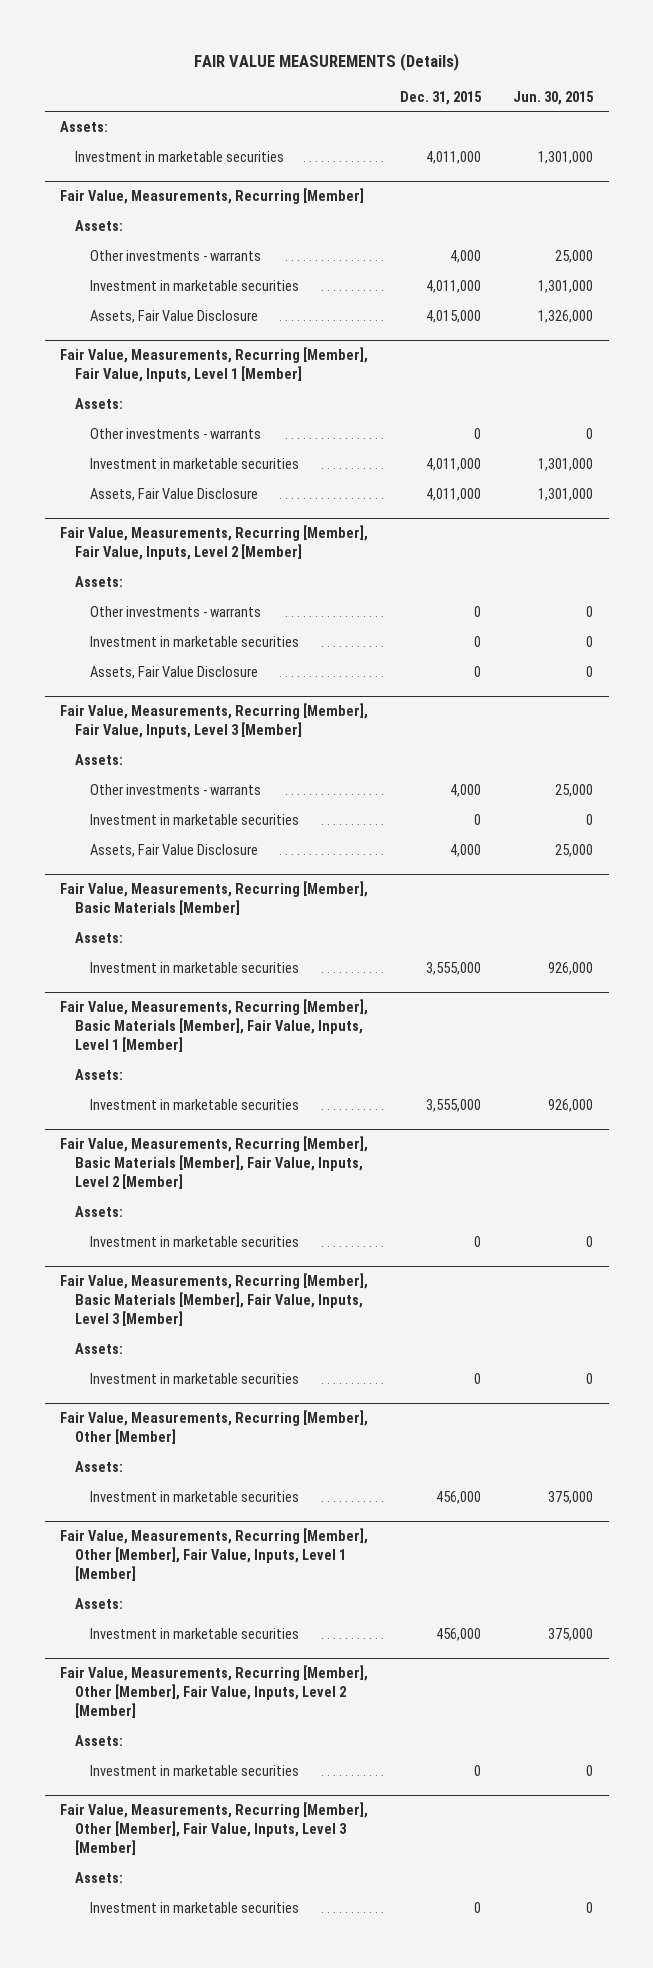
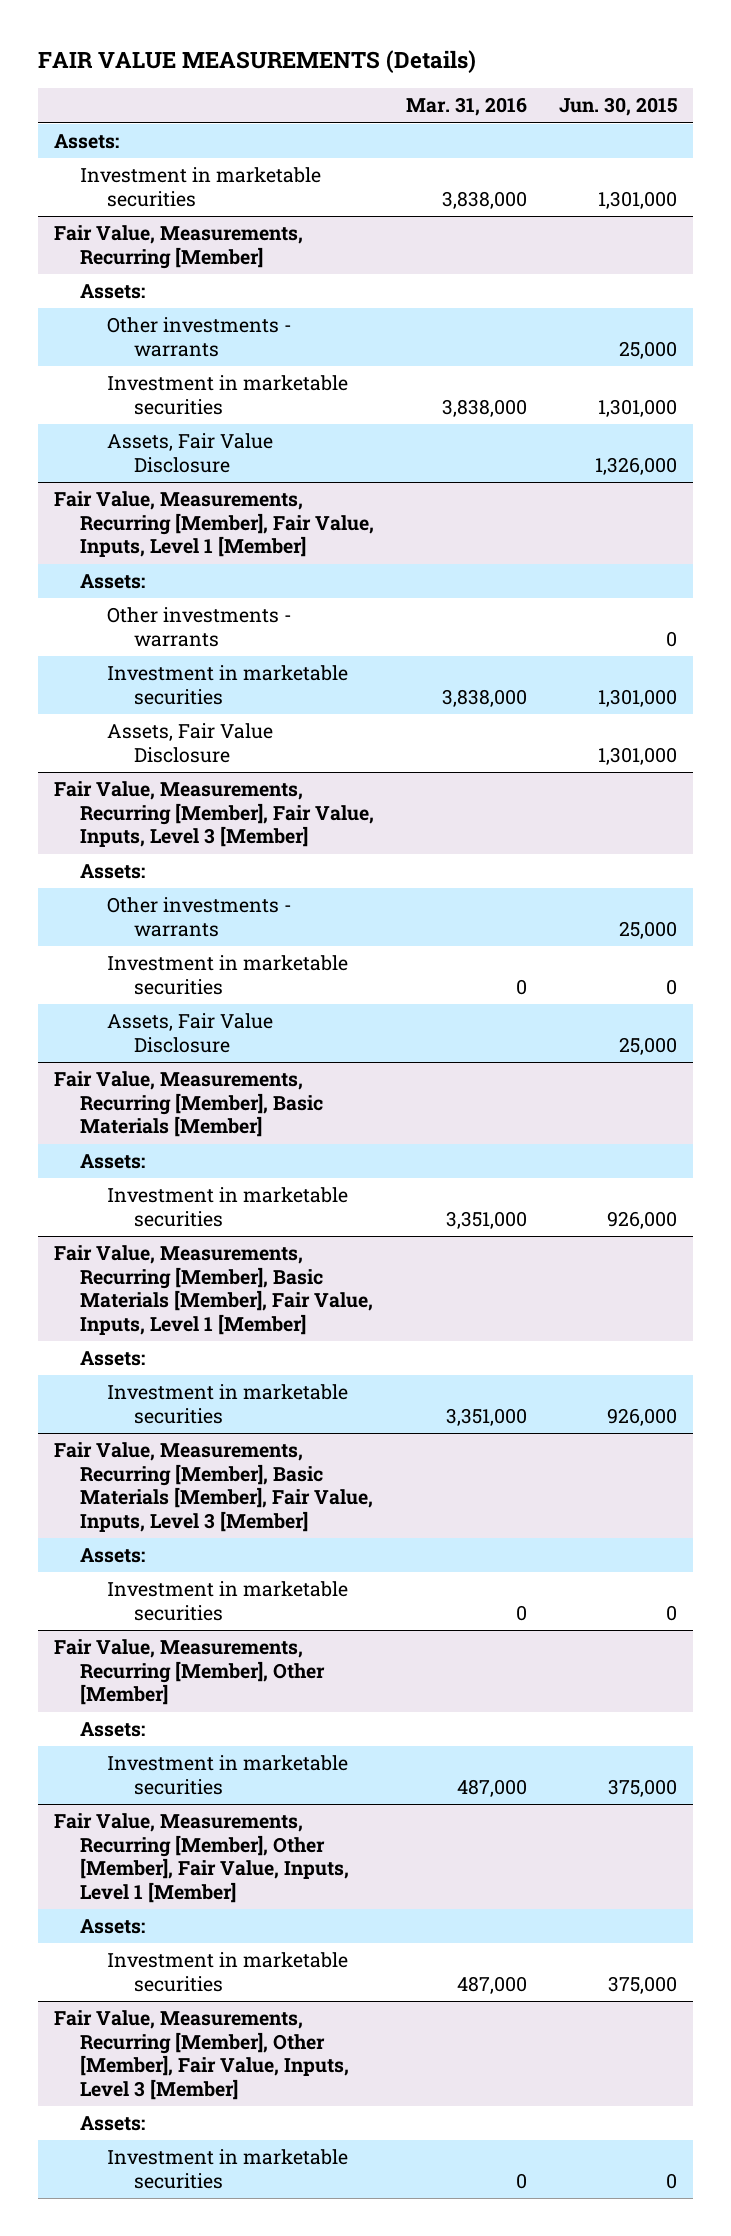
[400,90,483,105] Dec. 31, 2015 -> none
none -> [406,97,528,117] Mar. 31, 2016
[60,525,369,561] Fair Value, Measurements, Recurring [Member], Fair Value, Inputs, Level 2 [Member] -> none
[75,576,124,588] Assets: -> none
[90,606,262,618] Other investments - warrants -> none
[90,636,300,648] Investment in marketable securities -> none
[90,666,259,680] Assets, Fair Value Disclosure -> none
[60,1136,369,1189] Fair Value, Measurements, Recurring [Member], Basic Materials [Member], Fair Value, Inputs, Level 2 [Member] -> none
[75,1206,124,1218] Assets: -> none
[90,1236,300,1248] Investment in marketable securities -> none
[60,1665,369,1718] Fair Value, Measurements, Recurring [Member], Other [Member], Fair Value, Inputs, Level 2 [Member] -> none
[75,1735,124,1747] Assets: -> none
[90,1765,300,1777] Investment in marketable securities -> none

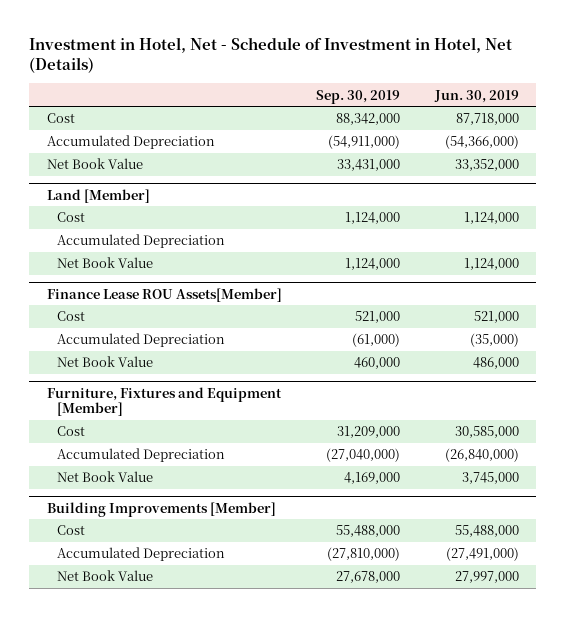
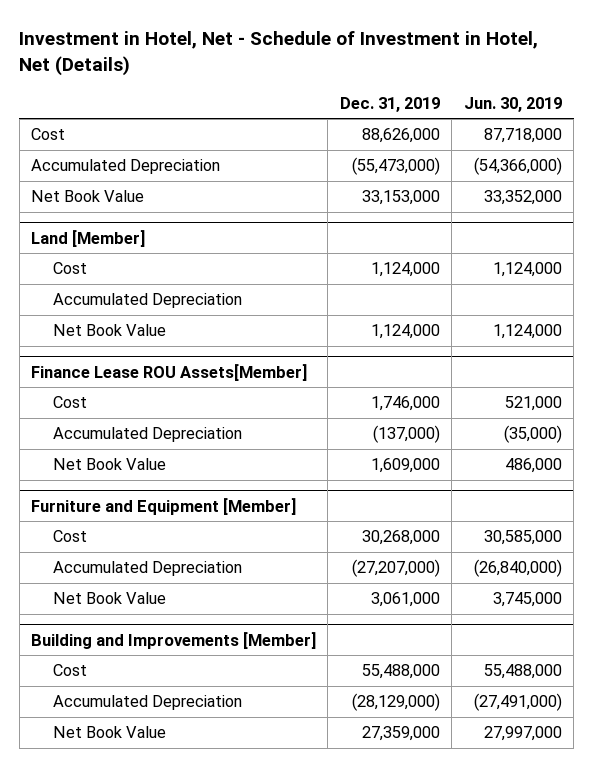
[316,89,401,104] Sep. 30, 2019 -> none
none -> [339,96,440,112] Dec. 31, 2019
[46,386,282,417] Furniture, Fixtures and Equipment [Member] -> [31,497,297,515] Furniture and Equipment [Member]
[46,501,276,517] Building Improvements [Member] -> [31,631,317,649] Building and Improvements [Member]

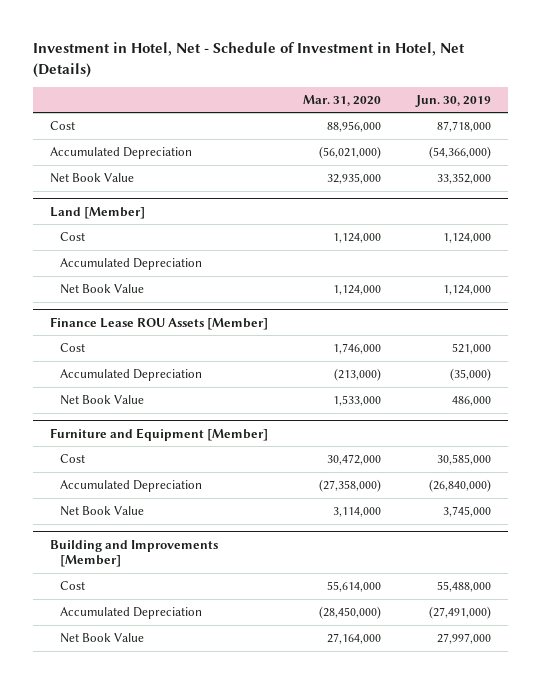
[339,96,440,112] Dec. 31, 2019 -> none
none -> [302,94,381,106] Mar. 31, 2020
[31,363,308,381] Finance Lease ROU Assets[Member] -> [49,316,268,330] Finance Lease ROU Assets [Member]

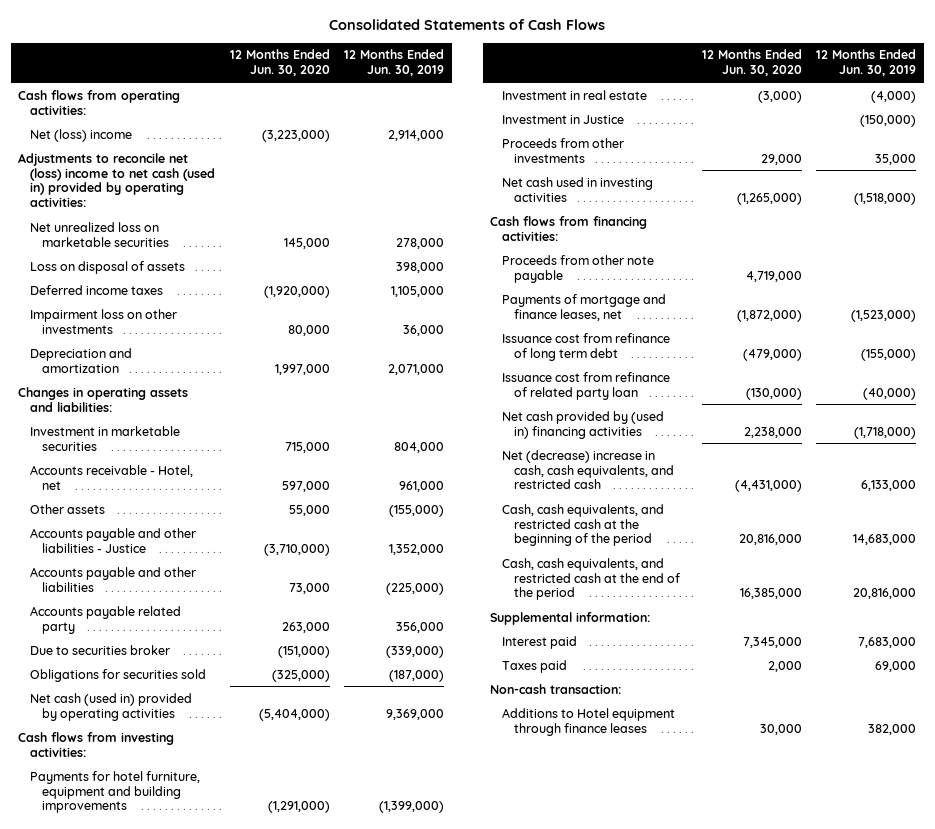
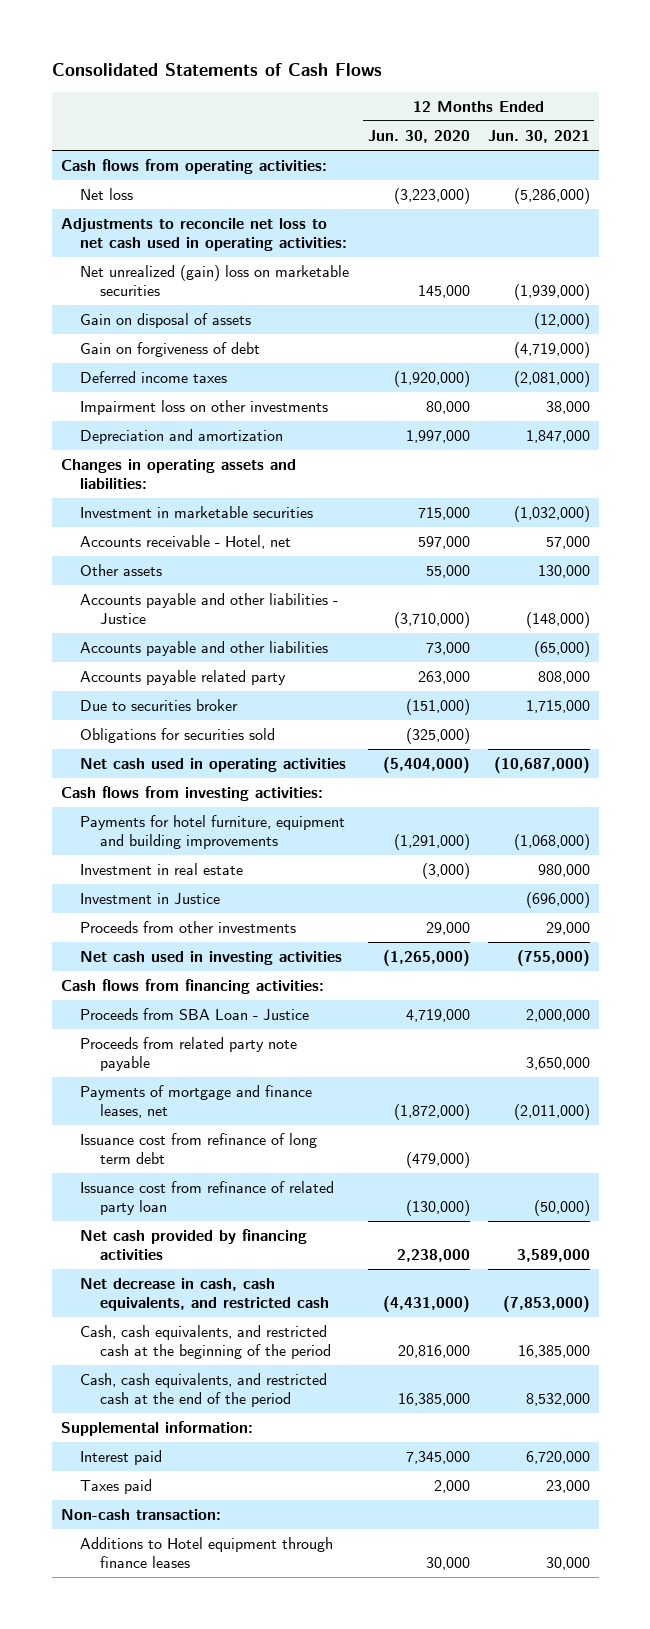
[344,49,445,77] 12 Months Ended Jun. 30, 2019 -> none
none -> [487,130,590,144] Jun. 30, 2021
[30,128,133,142] Net (loss) income -> [80,188,134,201] Net loss
[18,152,216,208] Adjustments to reconcile net (loss) income to net cash (used in) provided by operating activities: -> [60,218,348,252] Adjustments to reconcile net loss to net cash used in operating activities:
[30,221,169,247] Net unrealized loss on marketable securities -> [80,265,350,297] Net unrealized (gain) loss on marketable securities
[30,260,186,274] Loss on disposal of assets -> [80,313,252,329] Gain on disposal of assets
none -> [80,342,261,358] Gain on forgiveness of debt
[30,692,193,721] Net cash (used in) provided by operating activities -> [80,758,347,773] Net cash used in operating activities
[501,254,654,283] Proceeds from other note payable -> [80,1008,310,1021] Proceeds from SBA Loan - Justice
none -> [80,1037,298,1072] Proceeds from related party note payable
[501,410,664,439] Net cash provided by (used in) financing activities -> [80,1229,308,1261] Net cash provided by financing activities
[501,449,674,490] Net (decrease) increase in cash, cash equivalents, and restricted cash -> [80,1278,330,1312] Net decrease in cash, cash equivalents, and restricted cash

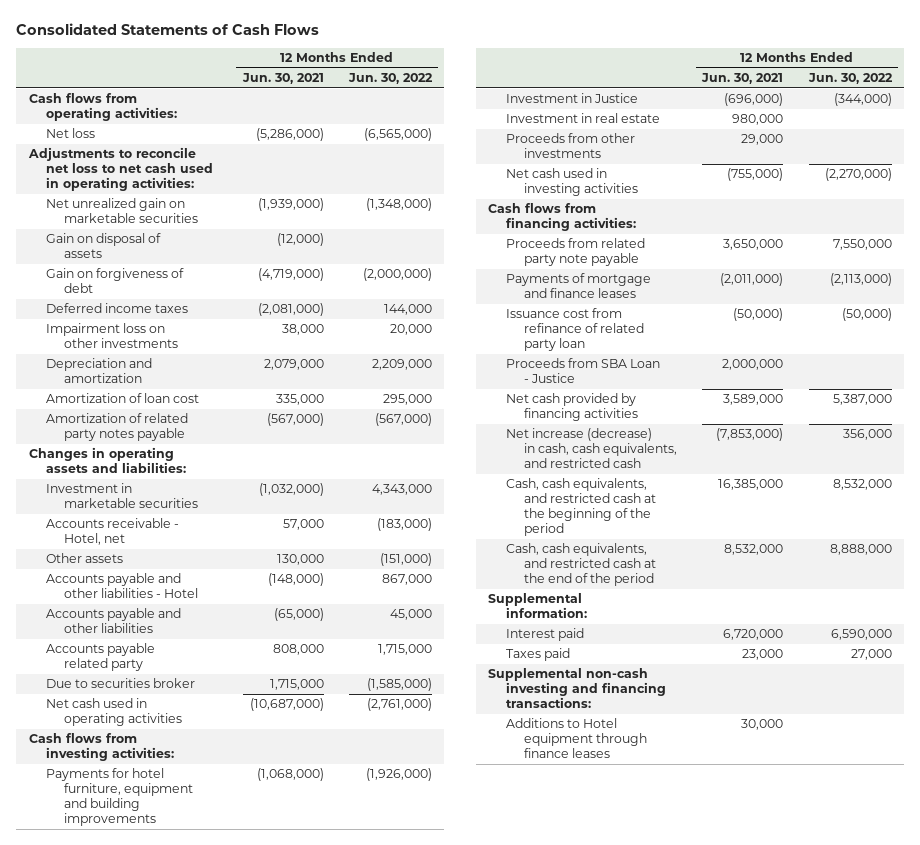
[367,130,470,144] Jun. 30, 2020 -> none
none -> [347,73,433,85] Jun. 30, 2022
[80,265,350,297] Net unrealized (gain) loss on marketable securities -> [46,198,199,224] Net unrealized gain on marketable securities
[525,430,590,444] 1,847,000 -> [263,359,324,371] 2,079,000
none -> [46,393,200,404] Amortization of loan cost
none -> [46,413,189,442] Amortization of related party notes payable
[80,593,339,625] Accounts payable and other liabilities - Justice -> [46,573,199,599] Accounts payable and other liabilities - Hotel
[80,728,276,744] Obligations for securities sold -> none
[80,863,244,876] Investment in real estate -> [506,113,661,124] Investment in real estate
[80,1133,318,1165] Issuance cost from refinance of long term debt -> none
[80,1085,313,1119] Payments of mortgage and finance leases, net -> [506,273,652,299] Payments of mortgage and finance leases
[80,1008,310,1021] Proceeds from SBA Loan - Justice -> [506,358,661,384] Proceeds from SBA Loan - Justice
[80,1278,330,1312] Net decrease in cash, cash equivalents, and restricted cash -> [506,428,678,469] Net increase (decrease) in cash, cash equivalents, and restricted cash
[60,1509,221,1521] Non-cash transaction: -> [488,668,667,709] Supplemental non-cash investing and financing transactions:

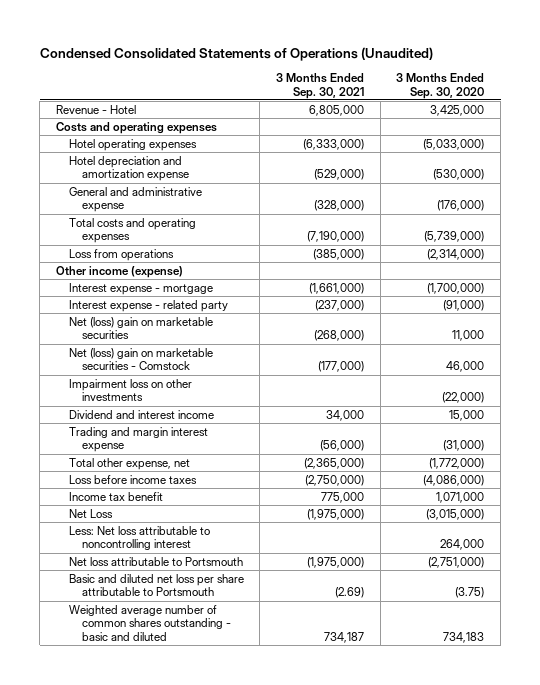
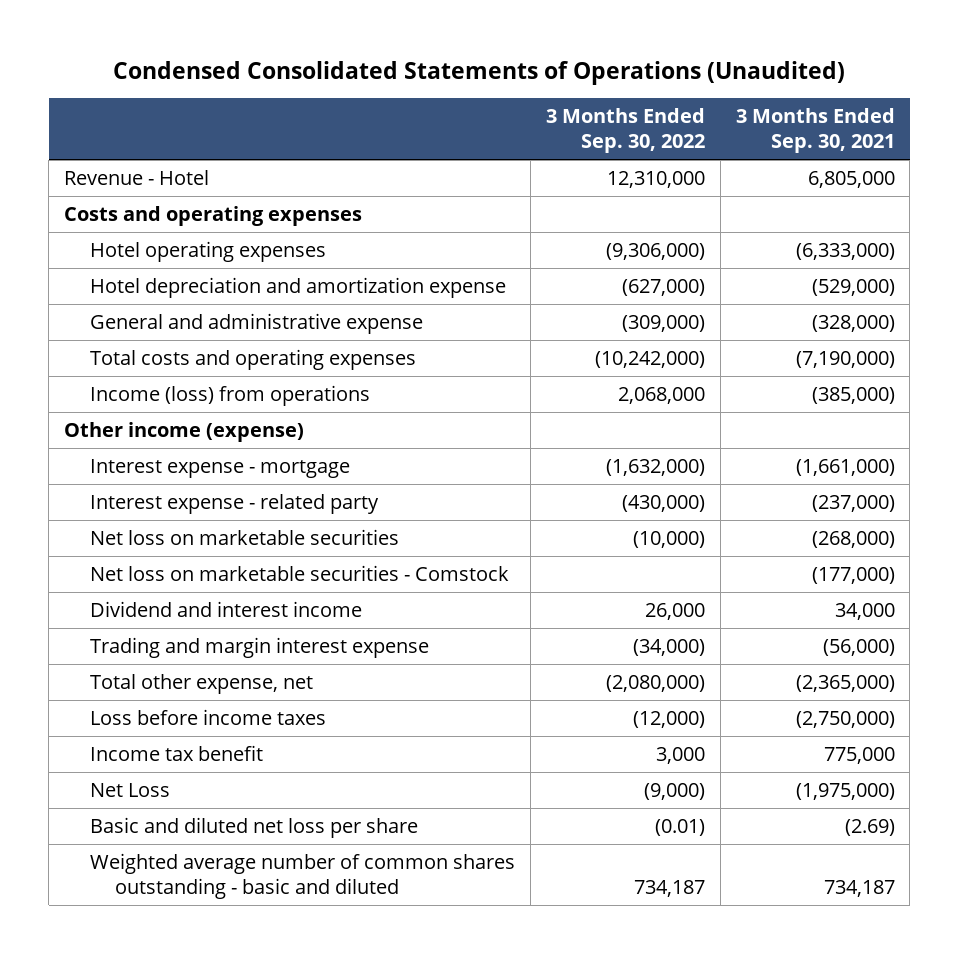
[396,73,485,99] 3 Months Ended Sep. 30, 2020 -> none
none -> [545,108,705,153] 3 Months Ended Sep. 30, 2022
[68,248,174,261] Loss from operations -> [89,385,370,407] Income (loss) from operations
[68,378,192,402] Impairment loss on other investments -> none
[68,316,213,340] Net (loss) gain on marketable securities -> [89,529,399,546] Net loss on marketable securities
[68,347,213,371] Net (loss) gain on marketable securities - Comstock -> [89,565,509,582] Net loss on marketable securities - Comstock
[68,525,210,551] Less: Net loss attributable to noncontrolling interest -> none
[68,556,243,566] Net loss attributable to Portsmouth -> none
[68,573,244,597] Basic and diluted net loss per share attributable to Portsmouth -> [89,817,418,839] Basic and diluted net loss per share

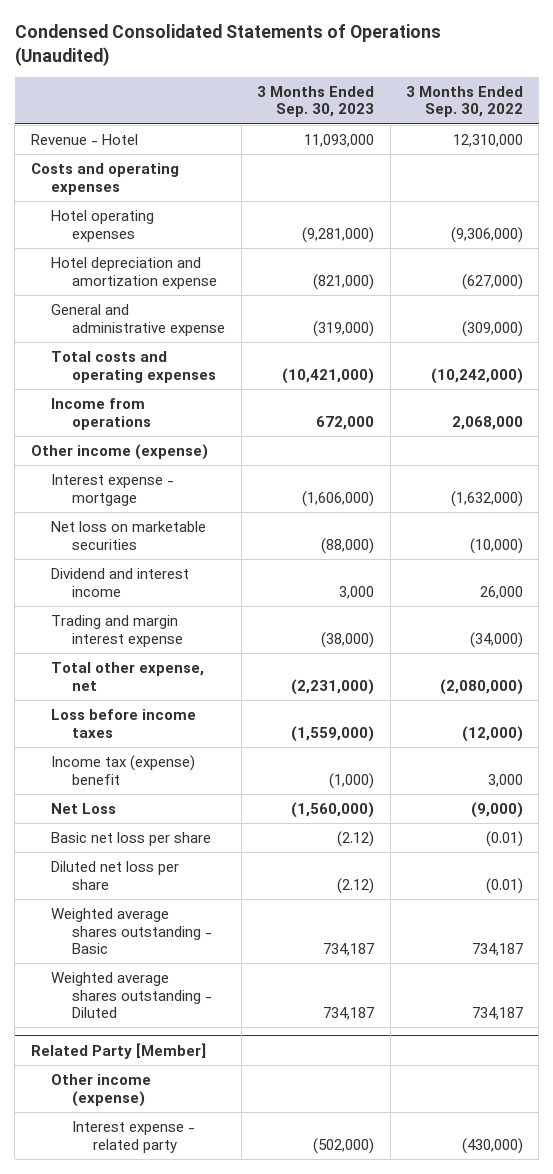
[735,108,895,153] 3 Months Ended Sep. 30, 2021 -> none
none -> [257,85,375,118] 3 Months Ended Sep. 30, 2023
[89,385,370,407] Income (loss) from operations -> [51,397,152,430] Income from operations
[89,494,379,515] Interest expense - related party -> none
[89,565,509,582] Net loss on marketable securities - Comstock -> none
[89,745,263,762] Income tax benefit -> [51,754,196,785] Income tax (expense) benefit
[89,817,418,839] Basic and diluted net loss per share -> [51,831,212,846] Basic net loss per share
none -> [51,860,180,890] Diluted net loss per share
[89,853,515,899] Weighted average number of common shares outstanding - basic and diluted -> [51,907,213,955] Weighted average shares outstanding - Basic
none -> [51,971,213,1019] Weighted average shares outstanding - Diluted
none -> [30,1042,206,1059] Related Party [Member]
none -> [51,1073,152,1107] Other income (expense)
none -> [72,1120,196,1153] Interest expense - related party

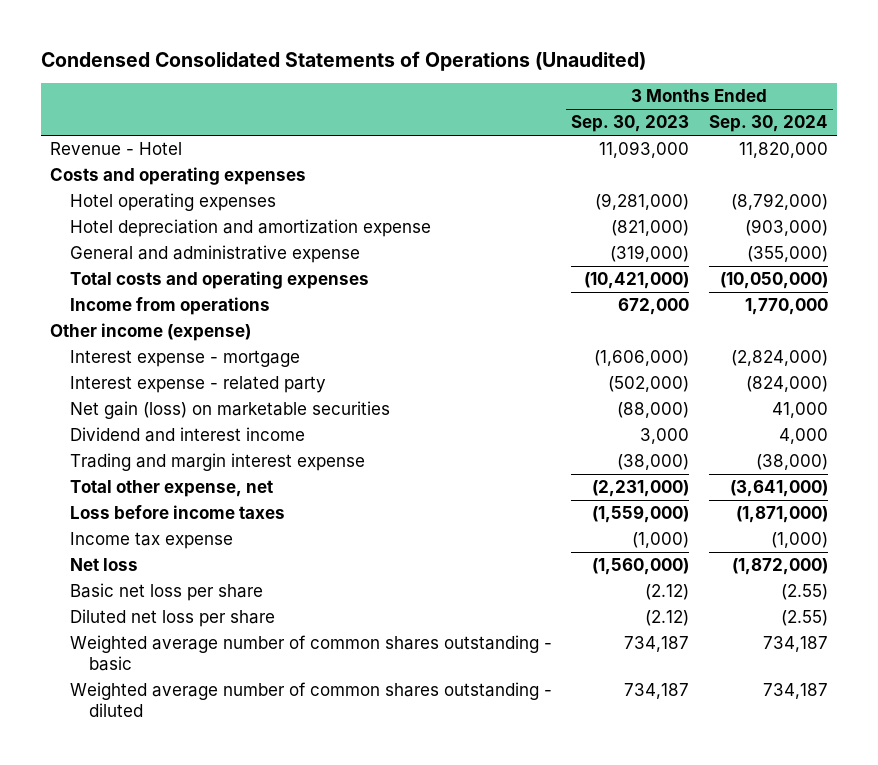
[405,85,523,118] 3 Months Ended Sep. 30, 2022 -> none
none -> [708,115,828,133] Sep. 30, 2024
none -> [69,376,326,394] Interest expense - related party
[51,520,207,550] Net loss on marketable securities -> [69,401,390,420] Net gain (loss) on marketable securities
[51,754,196,785] Income tax (expense) benefit -> [69,532,233,550] Income tax expense
[51,802,117,814] Net Loss -> [69,558,138,572] Net loss
[30,1042,206,1059] Related Party [Member] -> none
[51,1073,152,1107] Other income (expense) -> none
[72,1120,196,1153] Interest expense - related party -> none
[51,907,213,955] Weighted average shares outstanding - Basic -> [69,635,552,671] Weighted average number of common shares outstanding - basic
[51,971,213,1019] Weighted average shares outstanding - Diluted -> [69,682,552,717] Weighted average number of common shares outstanding - diluted

